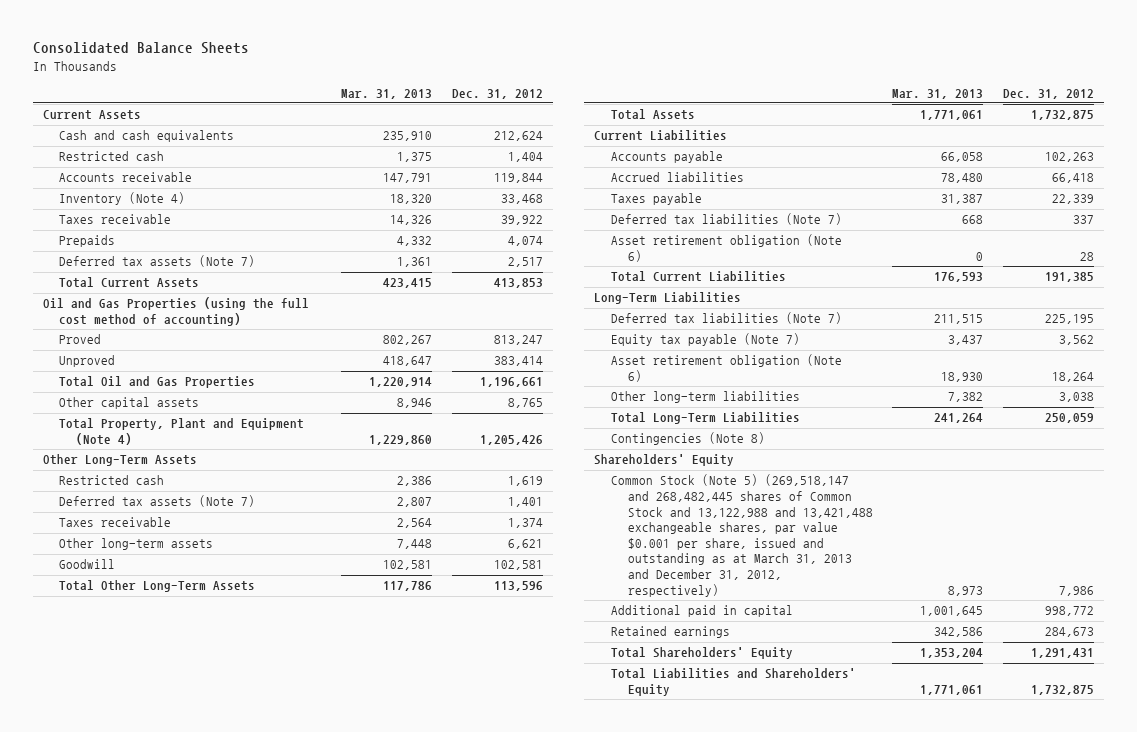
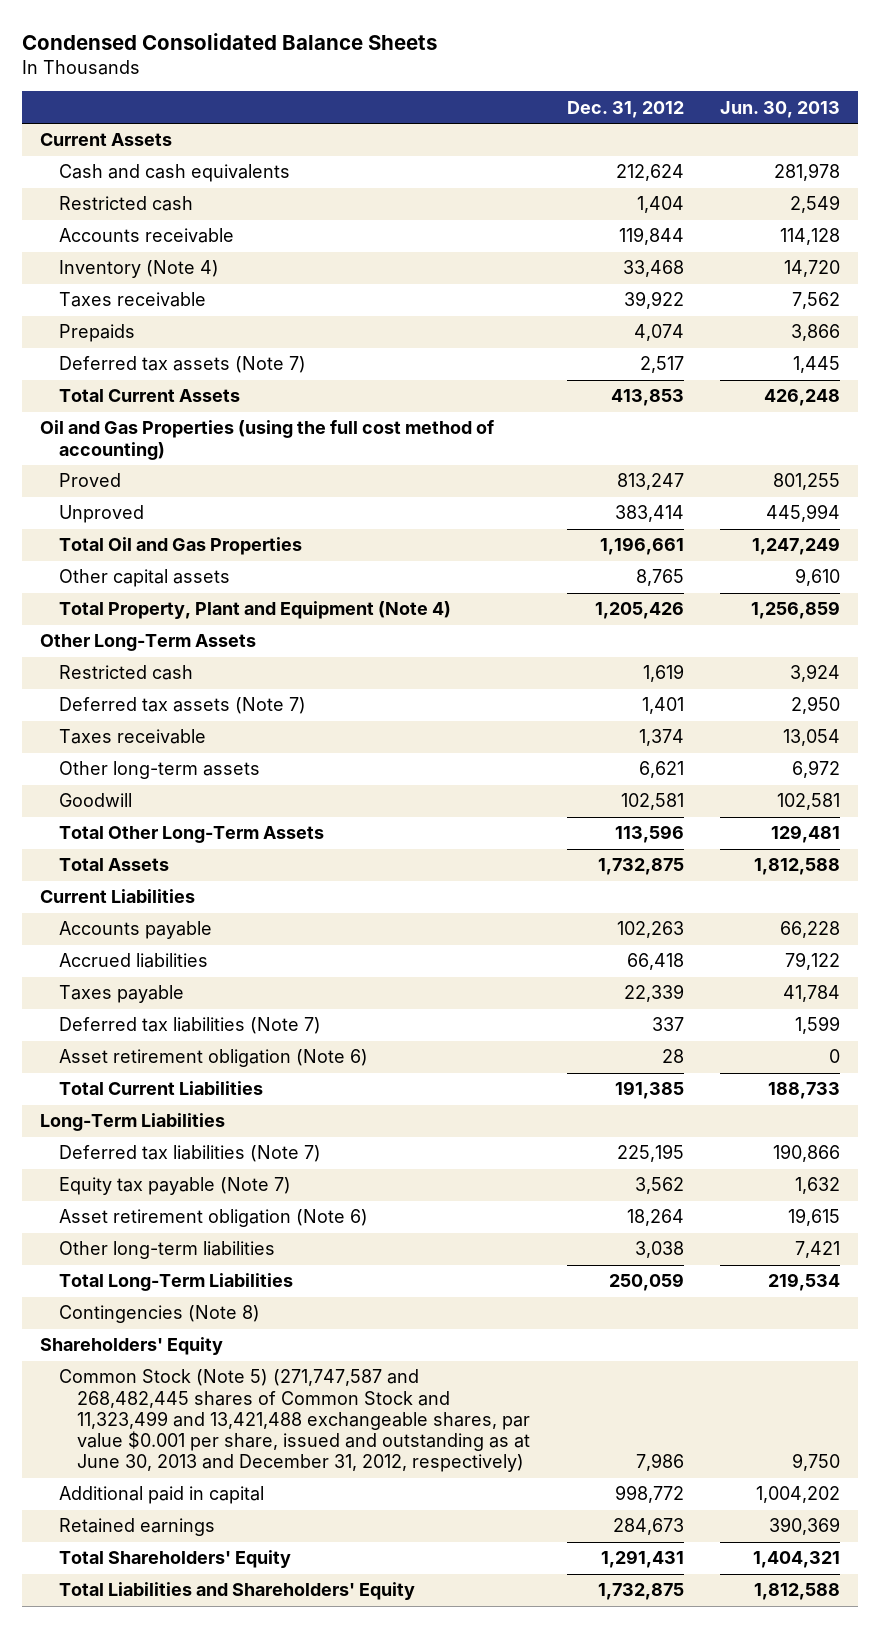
[32,42,249,55] Consolidated Balance Sheets -> [22,32,438,50] Condensed Consolidated Balance Sheets
[340,88,432,99] Mar. 31, 2013 -> none
none -> [719,100,840,118] Jun. 30, 2013
[610,474,873,597] Common Stock (Note 5) (269,518,147 and 268,482,445 shares of Common Stock and 13,122,988 and 13,421,488 exchangeable shares, par value $0.001 per share, issued and outstanding as at March 31, 2013 and December 31, 2012, respectively) -> [58,1369,531,1473] Common Stock (Note 5) (271,747,587 and 268,482,445 shares of Common Stock and 11,323,499 and 13,421,488 exchangeable shares, par value $0.001 per share, issued and outstanding as at June 30, 2013 and December 31, 2012, respectively)

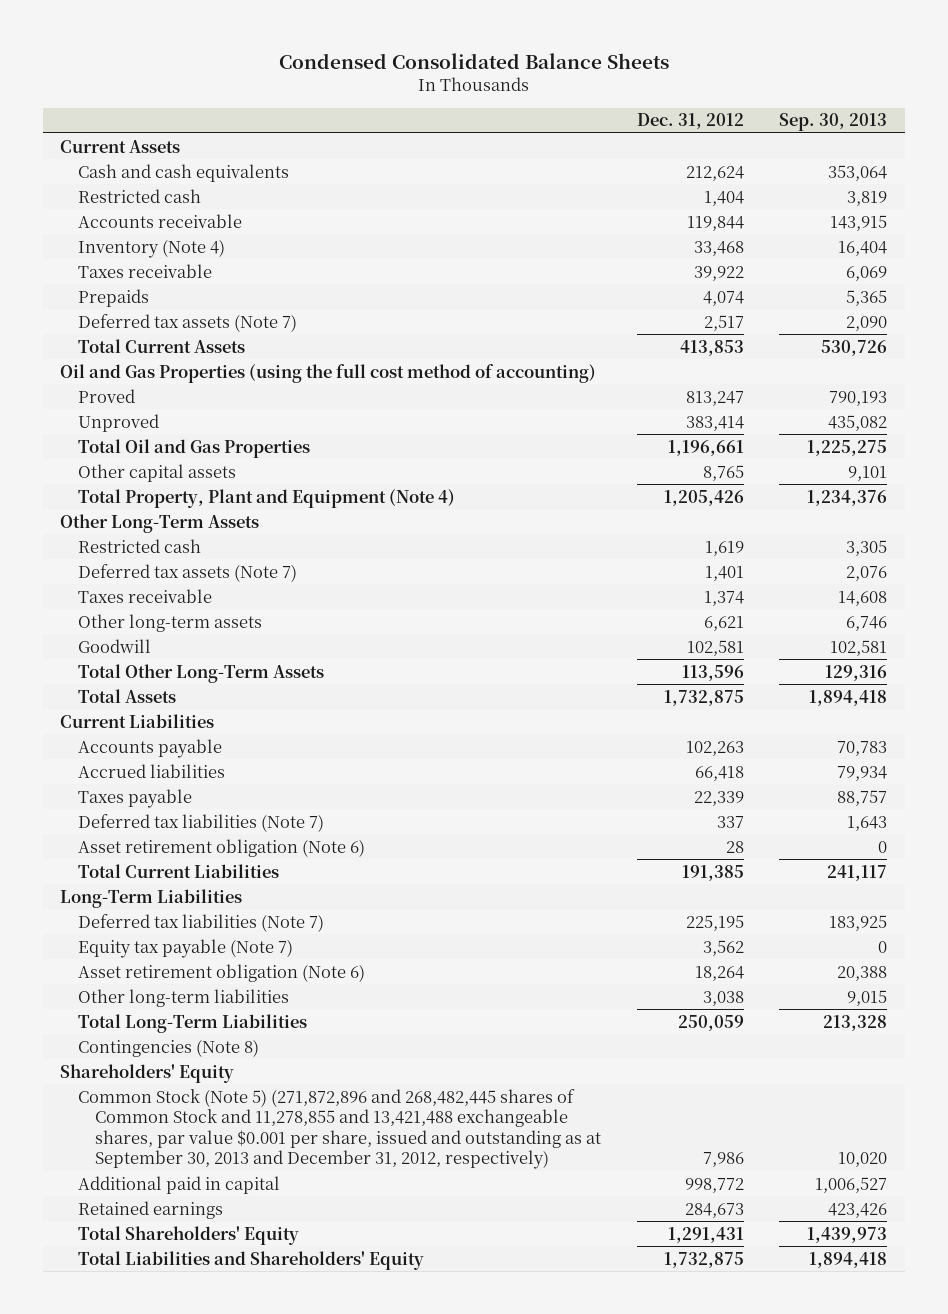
[719,100,840,118] Jun. 30, 2013 -> none
none -> [779,113,888,132] Sep. 30, 2013
[58,1369,531,1473] Common Stock (Note 5) (271,747,587 and 268,482,445 shares of Common Stock and 11,323,499 and 13,421,488 exchangeable shares, par value $0.001 per share, issued and outstanding as at June 30, 2013 and December 31, 2012, respectively) -> [77,1088,602,1170] Common Stock (Note 5) (271,872,896 and 268,482,445 shares of Common Stock and 11,278,855 and 13,421,488 exchangeable shares, par value $0.001 per share, issued and outstanding as at September 30, 2013 and December 31, 2012, respectively)

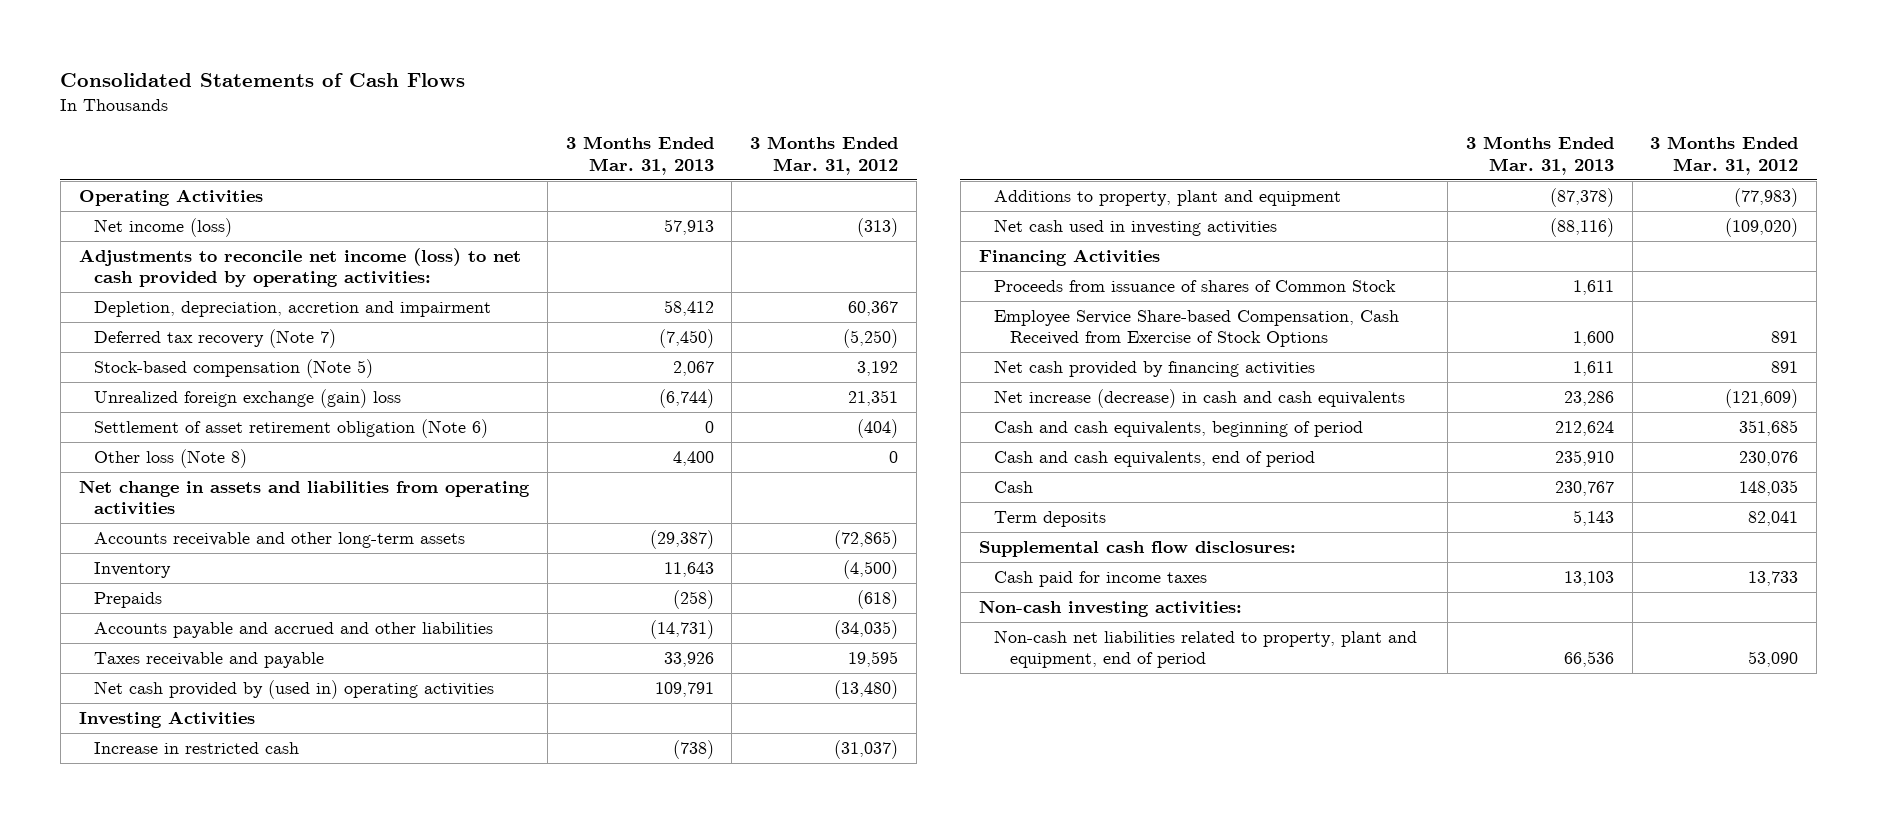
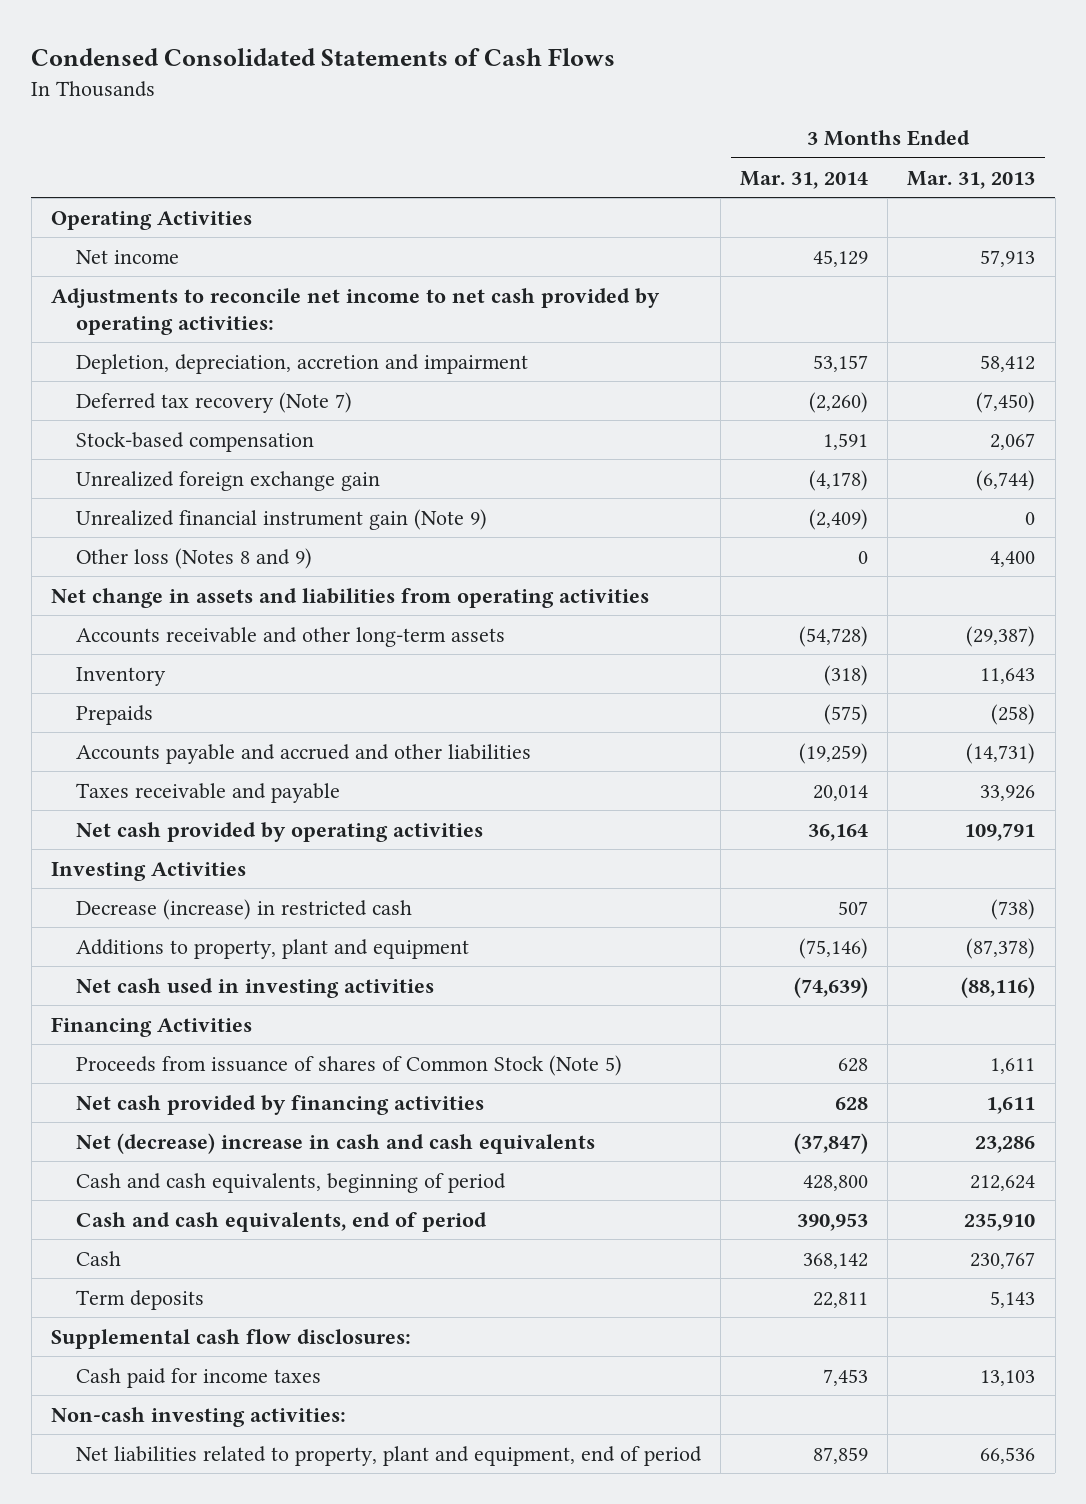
[60,73,466,88] Consolidated Statements of Cash Flows -> [31,47,616,66] Condensed Consolidated Statements of Cash Flows
[750,136,899,175] 3 Months Ended Mar. 31, 2012 -> none
none -> [740,170,869,189] Mar. 31, 2014
[94,218,233,238] Net income (loss) -> [76,249,180,264] Net income
[78,248,521,288] Adjustments to reconcile net income (loss) to net cash provided by operating activities: -> [50,287,660,335] Adjustments to reconcile net income to net cash provided by operating activities:
[94,419,489,439] Settlement of asset retirement obligation (Note 6) -> none
[94,359,374,379] Stock-based compensation (Note 5) -> [76,431,315,452] Stock-based compensation
[94,389,402,409] Unrealized foreign exchange (gain) loss -> [76,470,381,491] Unrealized foreign exchange gain
none -> [76,508,488,530] Unrealized financial instrument gain (Note 9)
[94,449,248,469] Other loss (Note 8) -> [76,547,313,569] Other loss (Notes 8 and 9)
[94,680,495,700] Net cash provided by (used in) operating activities -> [76,821,484,842] Net cash provided by operating activities
[94,742,300,755] Increase in restricted cash -> [76,898,413,920] Decrease (increase) in restricted cash
[994,310,1400,348] Employee Service Share-based Compensation, Cash Received from Exercise of Stock Options -> none
[994,280,1397,293] Proceeds from issuance of shares of Common Stock -> [76,1054,623,1076] Proceeds from issuance of shares of Common Stock (Note 5)
[994,389,1406,409] Net increase (decrease) in cash and cash equivalents -> [76,1132,596,1154] Net (decrease) increase in cash and cash equivalents
[994,630,1418,669] Non-cash net liabilities related to property, plant and equipment, end of period -> [76,1445,703,1466] Net liabilities related to property, plant and equipment, end of period

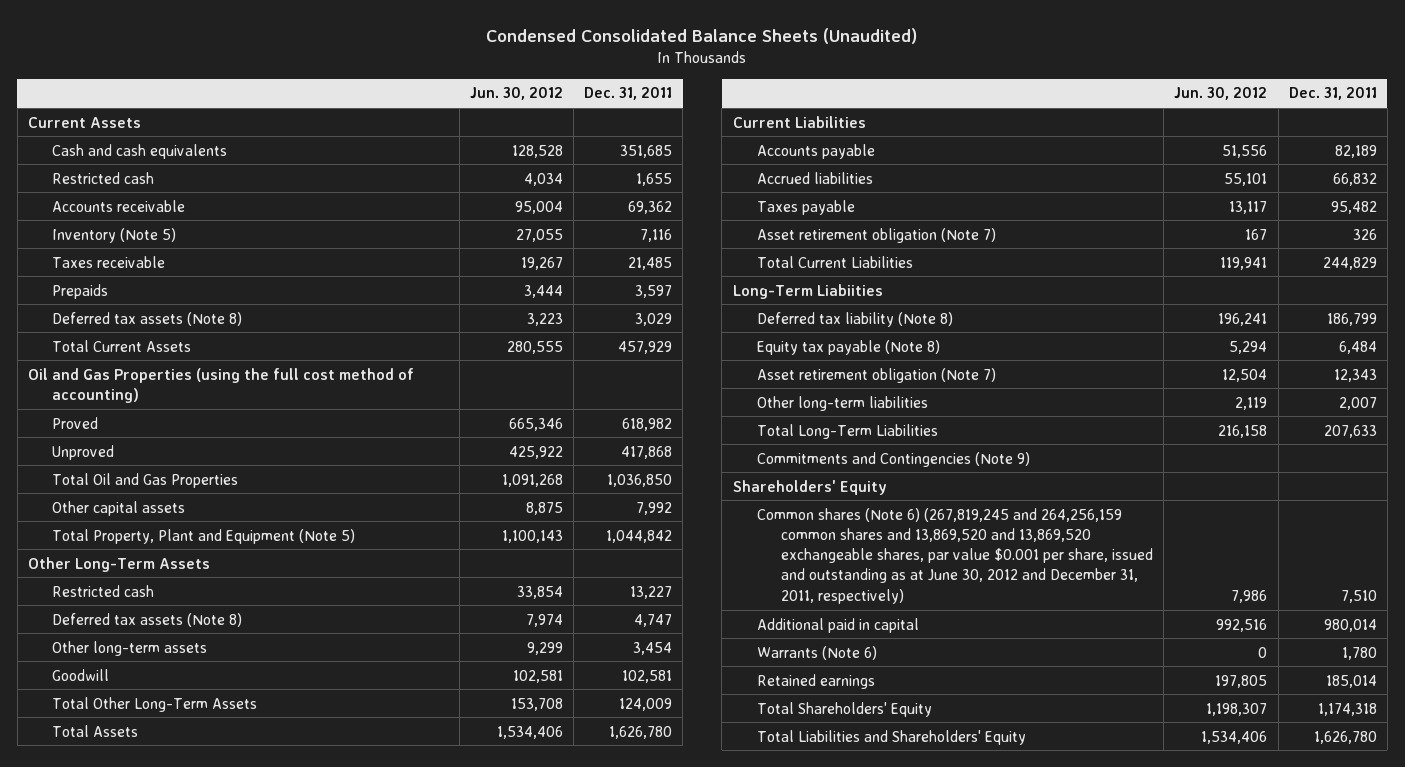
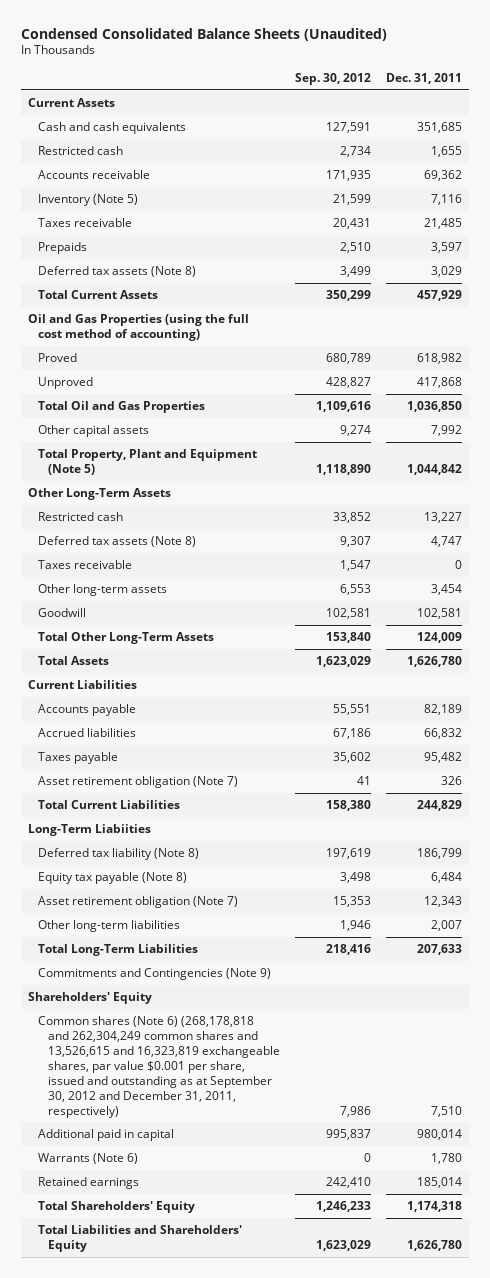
[469,87,563,101] Jun. 30, 2012 -> none
none -> [295,73,372,86] Sep. 30, 2012
none -> [38,560,133,570] Taxes receivable
[756,507,1154,604] Common shares (Note 6) (267,819,245 and 264,256,159 common shares and 13,869,520 and 13,869,520 exchangeable shares, par value $0.001 per share, issued and outstanding as at June 30, 2012 and December 31, 2011, respectively) -> [38,1016,281,1118] Common shares (Note 6) (268,178,818 and 262,304,249 common shares and 13,526,615 and 16,323,819 exchangeable shares, par value $0.001 per share, issued and outstanding as at September 30, 2012 and December 31, 2011, respectively)

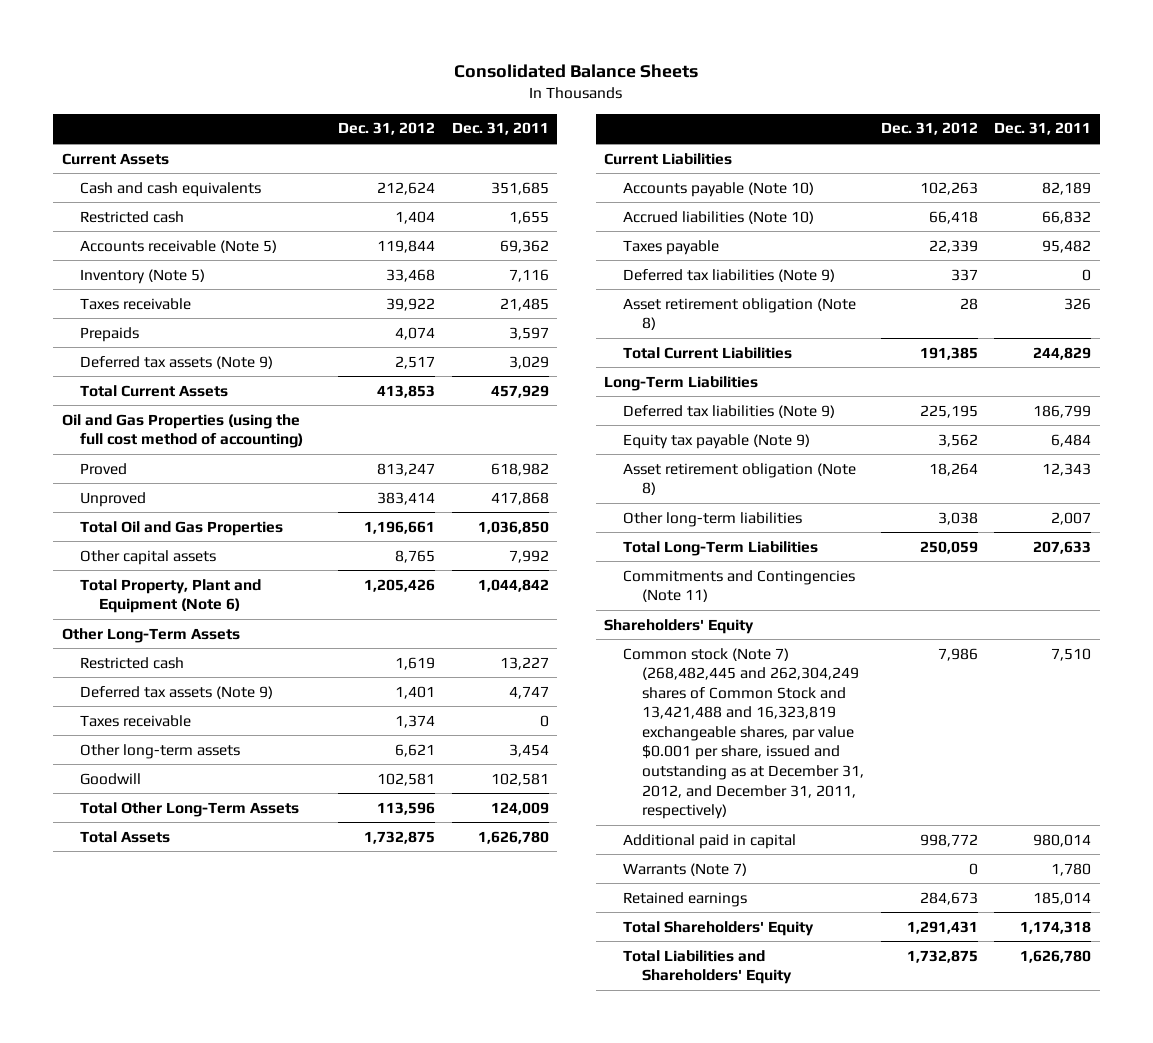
[20,27,387,41] Condensed Consolidated Balance Sheets (Unaudited) -> [454,64,699,79] Consolidated Balance Sheets
[295,73,372,86] Sep. 30, 2012 -> none
none -> [338,122,436,136] Dec. 31, 2012
[38,170,151,180] Accounts receivable -> [80,239,278,253] Accounts receivable (Note 5)
[38,266,197,278] Deferred tax assets (Note 8) -> [80,355,274,369] Deferred tax assets (Note 9)
[38,449,258,476] Total Property, Plant and Equipment (Note 5) -> [80,578,262,614] Total Property, Plant and Equipment (Note 6)
[38,536,197,548] Deferred tax assets (Note 8) -> [80,685,274,699] Deferred tax assets (Note 9)
[38,704,137,717] Accounts payable -> [623,181,815,197] Accounts payable (Note 10)
[38,728,137,738] Accrued liabilities -> [623,210,815,224] Accrued liabilities (Note 10)
none -> [623,268,836,282] Deferred tax liabilities (Note 9)
[38,776,239,789] Asset retirement obligation (Note 7) -> [623,297,857,331] Asset retirement obligation (Note 8)
[27,824,151,837] Long-Term Liabiities -> [604,375,759,391] Long-Term Liabilities
[38,848,200,861] Deferred tax liability (Note 8) -> [623,404,836,418] Deferred tax liabilities (Note 9)
[38,872,188,885] Equity tax payable (Note 8) -> [623,433,811,449] Equity tax payable (Note 9)
[38,896,239,909] Asset retirement obligation (Note 7) -> [623,462,857,496] Asset retirement obligation (Note 8)
[38,968,272,981] Commitments and Contingencies (Note 9) -> [623,569,856,603] Commitments and Contingencies (Note 11)
[38,1016,281,1118] Common shares (Note 6) (268,178,818 and 262,304,249 common shares and 13,526,615 and 16,323,819 exchangeable shares, par value $0.001 per share, issued and outstanding as at September 30, 2012 and December 31, 2011, respectively) -> [623,647,865,820] Common stock (Note 7) (268,482,445 and 262,304,249 shares of Common Stock and 13,421,488 and 16,323,819 exchangeable shares, par value $0.001 per share, issued and outstanding as at December 31, 2012, and December 31, 2011, respectively)
[38,1153,139,1165] Warrants (Note 6) -> [623,862,748,876] Warrants (Note 7)

